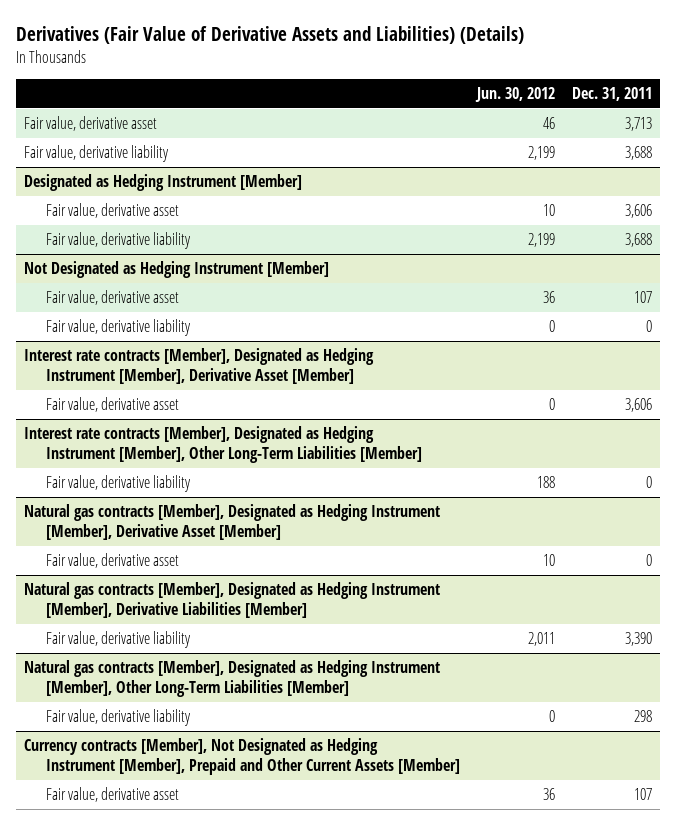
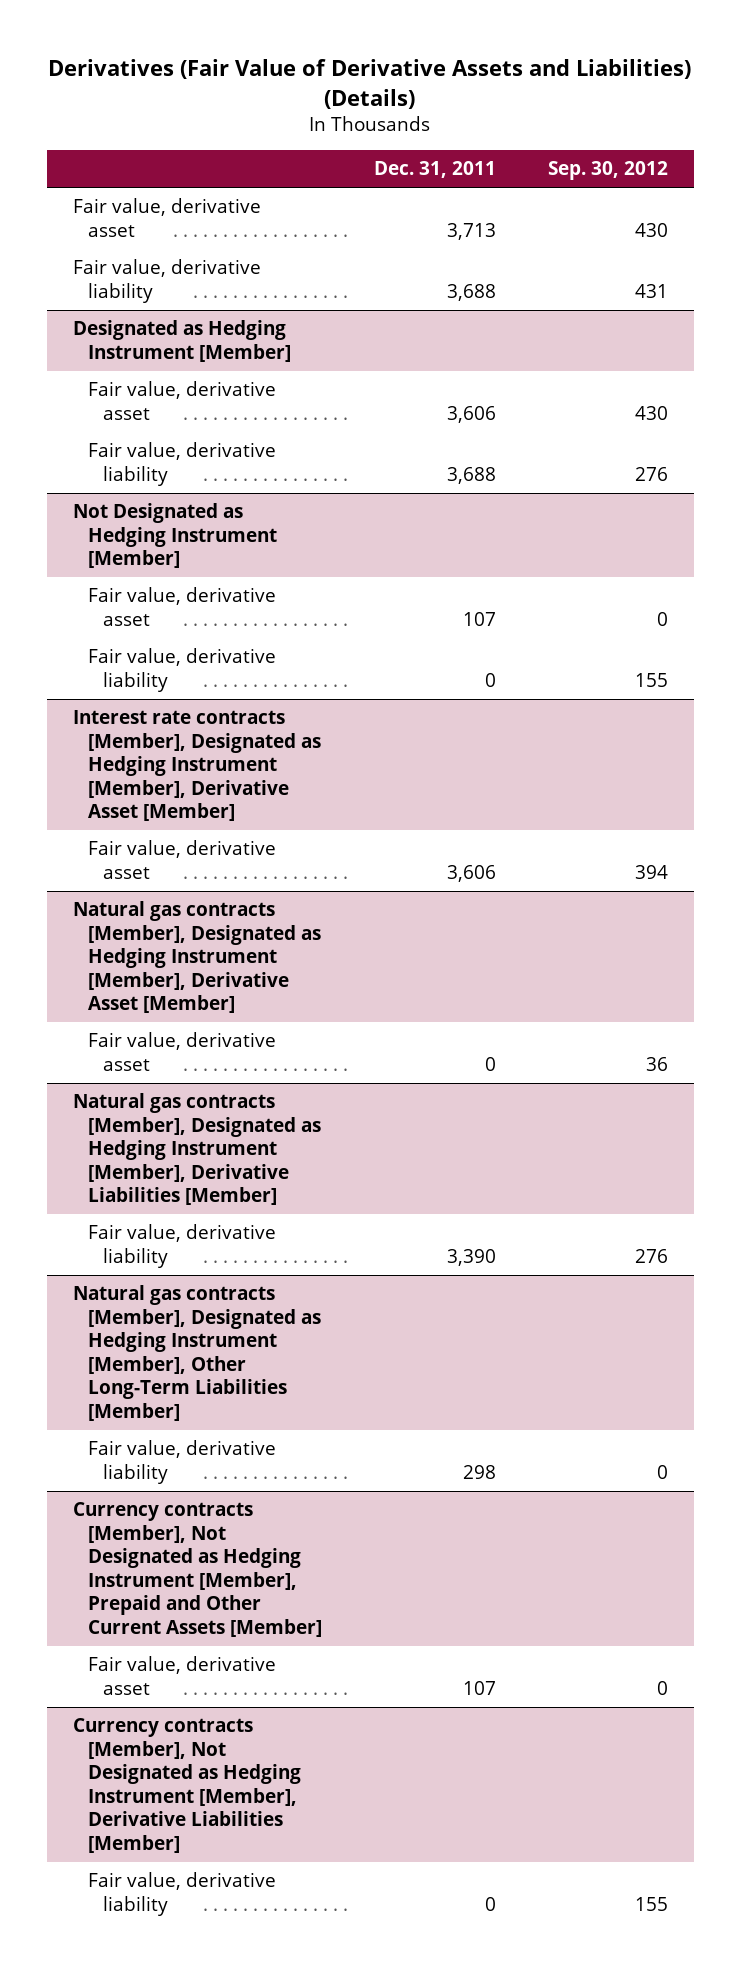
[475,87,556,103] Jun. 30, 2012 -> none
none -> [547,161,668,181] Sep. 30, 2012
[24,426,423,464] Interest rate contracts [Member], Designated as Hedging Instrument [Member], Other Long-Term Liabilities [Member] -> none
[46,475,192,493] Fair value, derivative liability -> none
none -> [72,1718,302,1853] Currency contracts [Member], Not Designated as Hedging Instrument [Member], Derivative Liabilities [Member]
none -> [88,1872,277,1916] Fair value, derivative liability

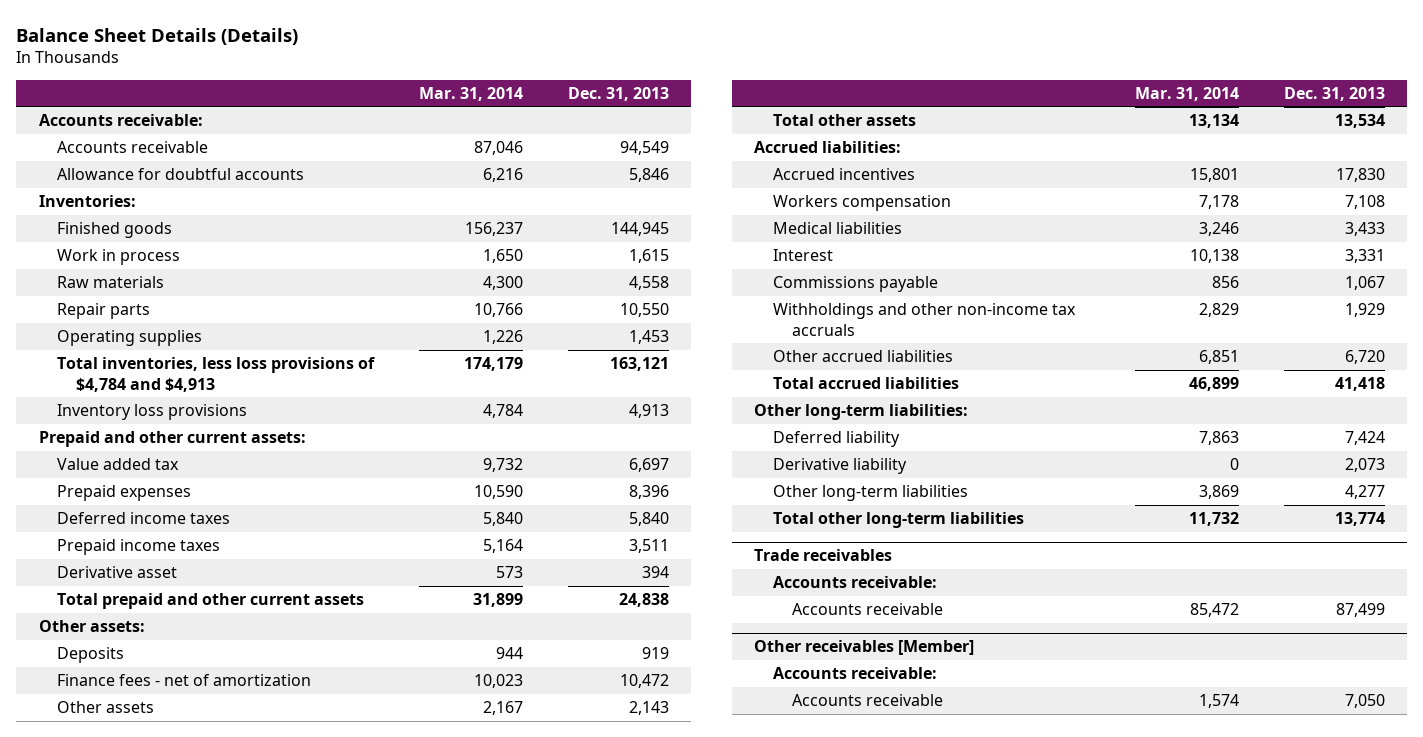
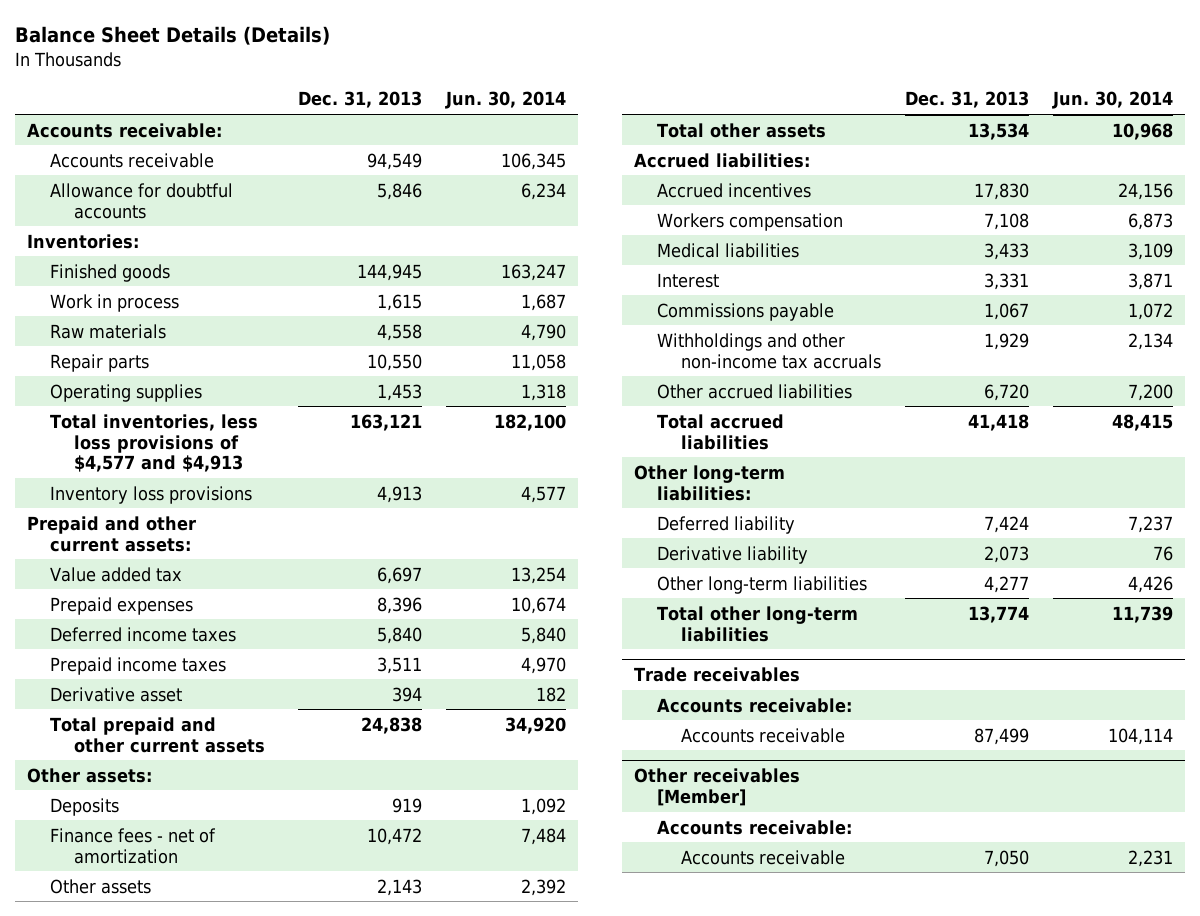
[419,86,524,101] Mar. 31, 2014 -> none
none -> [444,91,566,110] Jun. 30, 2014
[57,357,376,392] Total inventories, less loss provisions of $4,784 and $4,913 -> [50,413,259,473] Total inventories, less loss provisions of $4,577 and $4,913

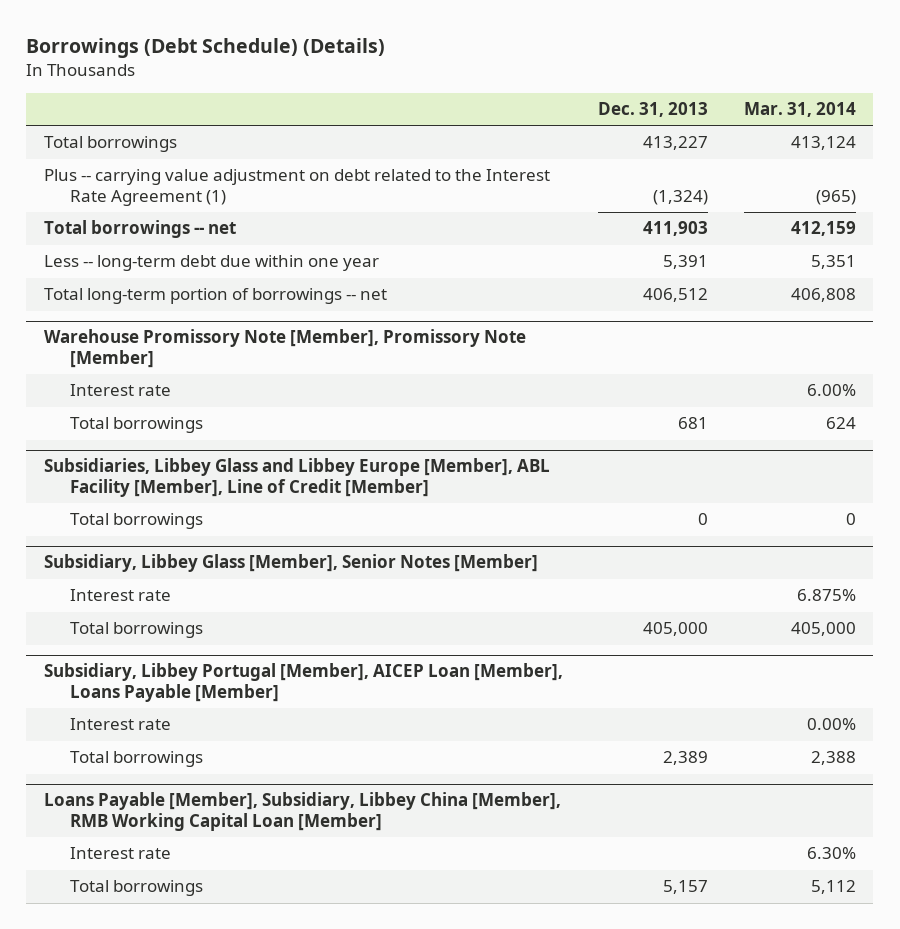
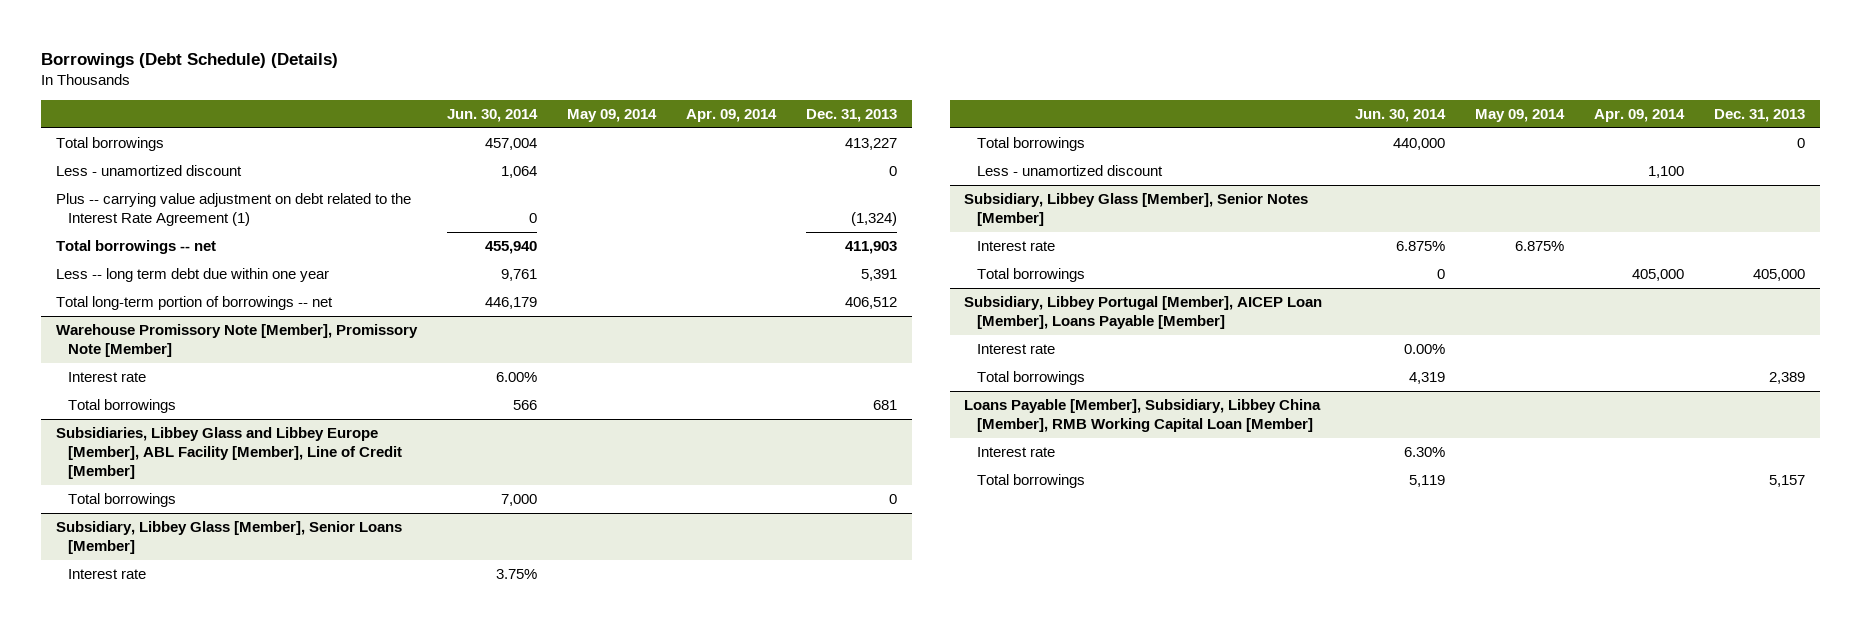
[743,102,856,118] Mar. 31, 2014 -> none
none -> [447,109,539,123] Jun. 30, 2014
none -> [567,109,658,123] May 09, 2014
none -> [686,109,778,123] Apr. 09, 2014
none -> [56,165,243,177] Less - unamortized discount
[44,255,380,272] Less -- long-term debt due within one year -> [56,268,330,283] Less -- long term debt due within one year
none -> [56,521,403,555] Subsidiary, Libbey Glass [Member], Senior Loans [Member]
none -> [68,569,147,580] Interest rate
none -> [976,137,1085,152] Total borrowings
none -> [976,165,1163,177] Less - unamortized discount

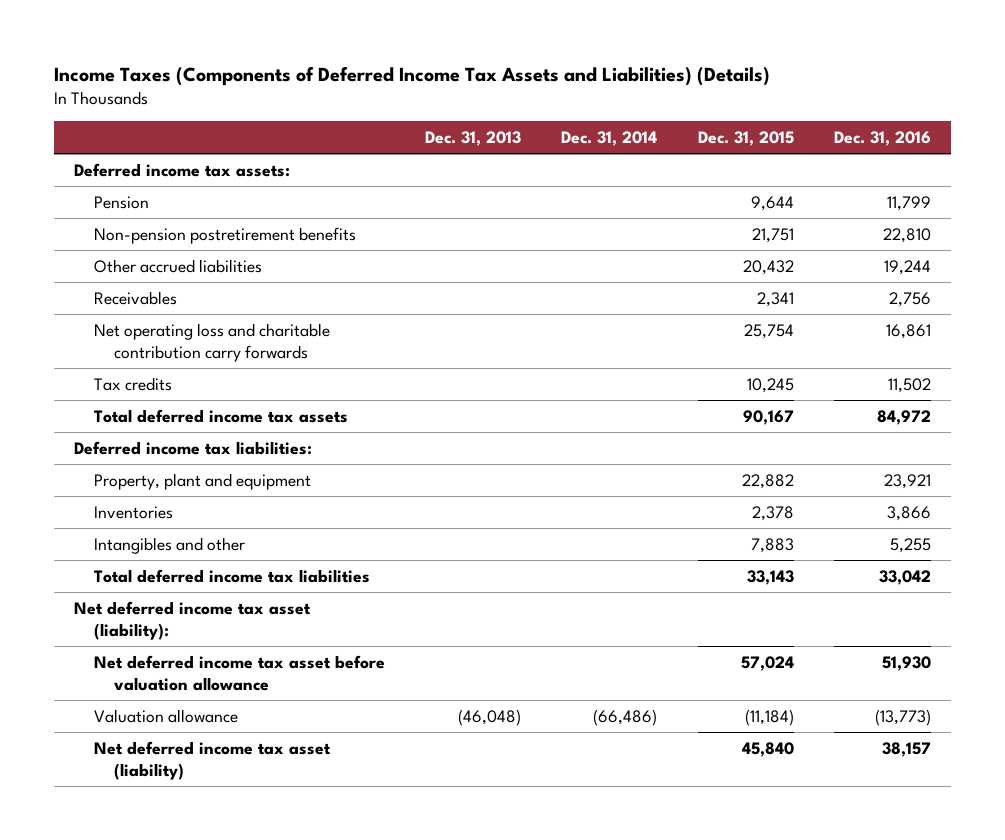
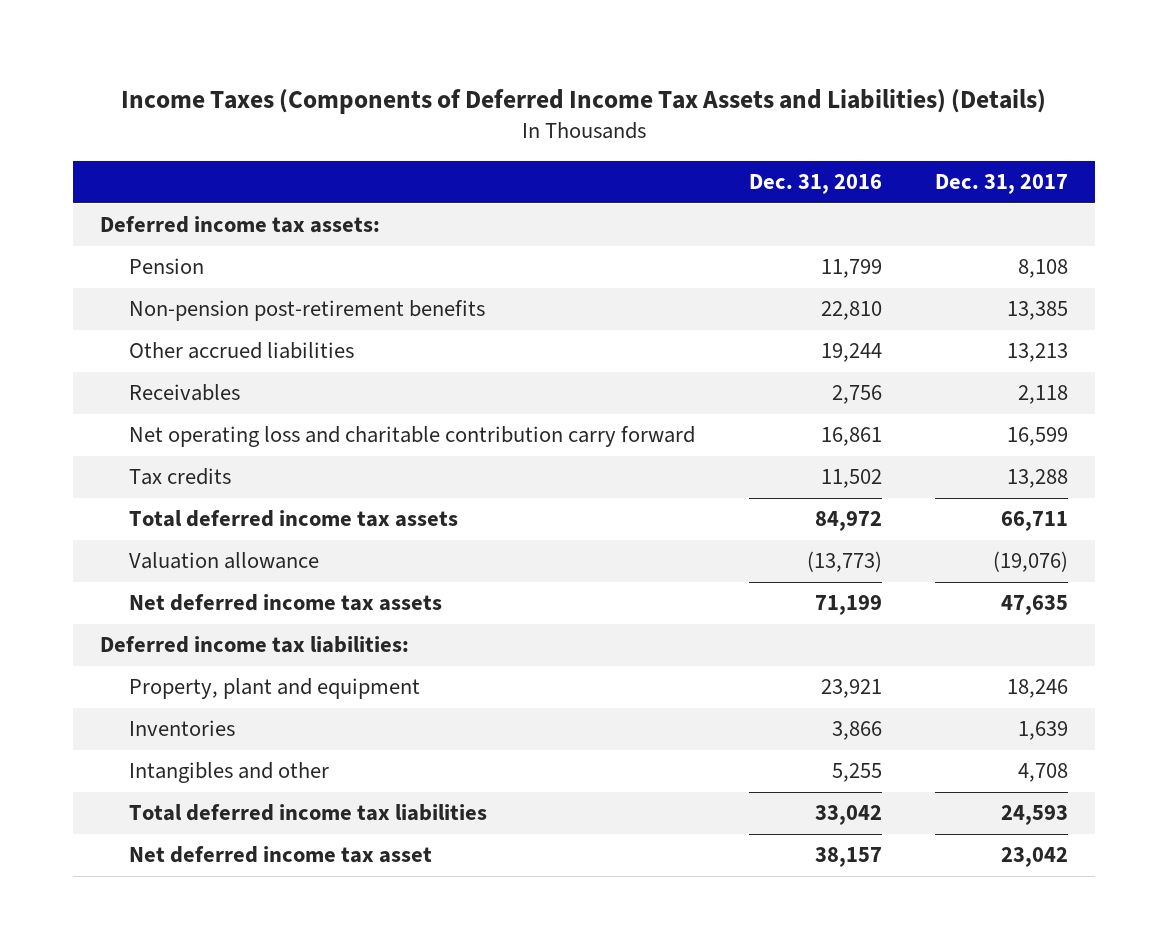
[425,131,522,147] Dec. 31, 2013 -> none
[561,131,658,147] Dec. 31, 2014 -> none
[697,131,794,147] Dec. 31, 2015 -> none
none -> [935,174,1069,195] Dec. 31, 2017
[93,226,356,244] Non-pension postretirement benefits -> [128,300,485,322] Non-pension post-retirement benefits
[93,322,330,362] Net operating loss and charitable contribution carry forwards -> [128,426,695,448] Net operating loss and charitable contribution carry forward
[93,708,238,723] Valuation allowance -> [128,552,319,570] Valuation allowance
none -> [128,594,442,612] Net deferred income tax assets
[74,600,312,640] Net deferred income tax asset (liability): -> none
[93,654,385,691] Net deferred income tax asset before valuation allowance -> none
[93,740,331,780] Net deferred income tax asset (liability) -> [128,846,432,864] Net deferred income tax asset

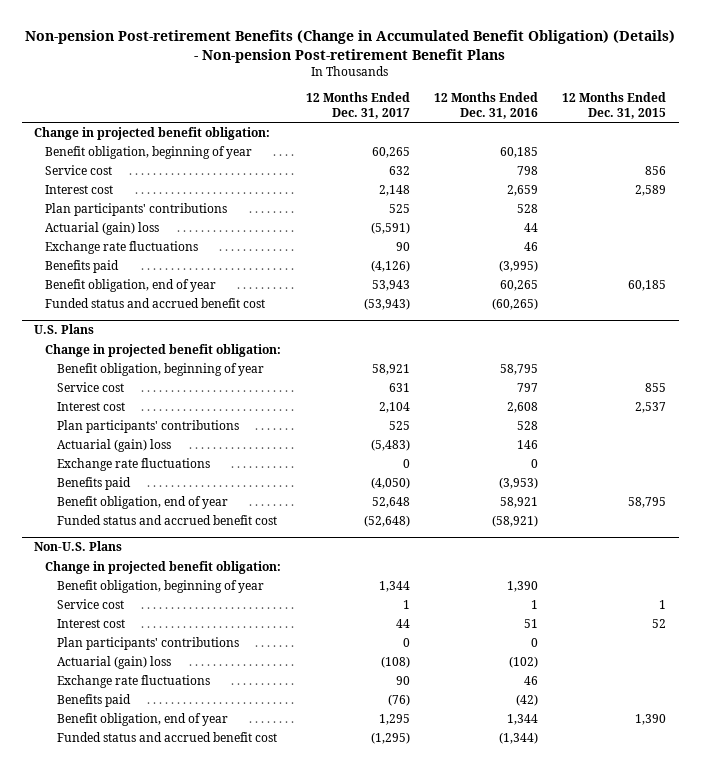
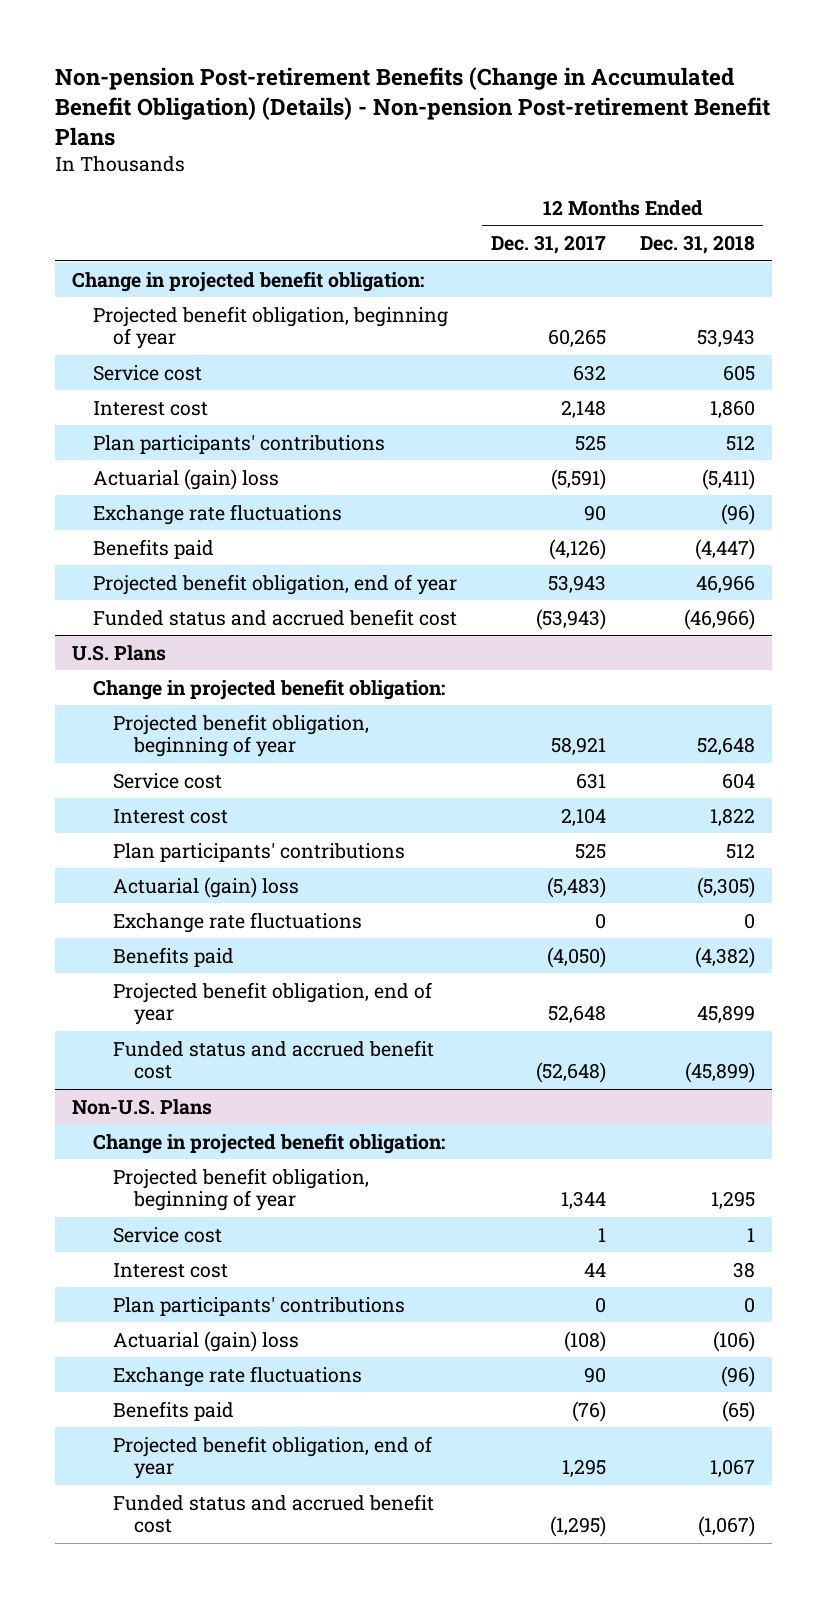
[434,91,539,120] 12 Months Ended Dec. 31, 2016 -> none
[562,91,667,120] 12 Months Ended Dec. 31, 2015 -> none
none -> [639,235,755,255] Dec. 31, 2018
[45,145,253,159] Benefit obligation, beginning of year -> [92,305,448,349] Projected benefit obligation, beginning of year
[45,278,217,292] Benefit obligation, end of year -> [92,573,457,595] Projected benefit obligation, end of year
[56,362,264,376] Benefit obligation, beginning of year -> [113,713,370,757] Projected benefit obligation, beginning of year
[56,495,228,509] Benefit obligation, end of year -> [113,981,433,1025] Projected benefit obligation, end of year
[56,579,264,593] Benefit obligation, beginning of year -> [113,1167,370,1211] Projected benefit obligation, beginning of year
[56,712,228,726] Benefit obligation, end of year -> [113,1435,433,1479] Projected benefit obligation, end of year

